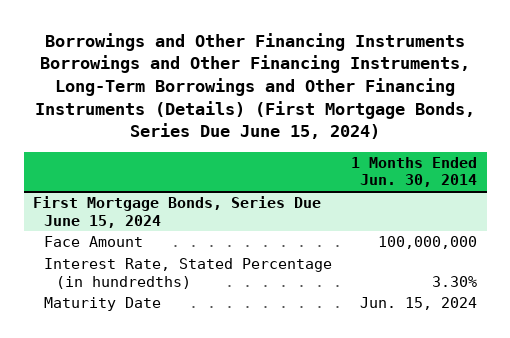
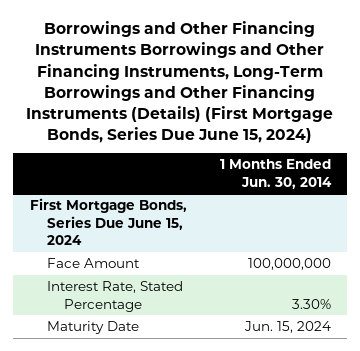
[44,258,333,289] Interest Rate, Stated Percentage (in hundredths) -> [46,281,183,312] Interest Rate, Stated Percentage

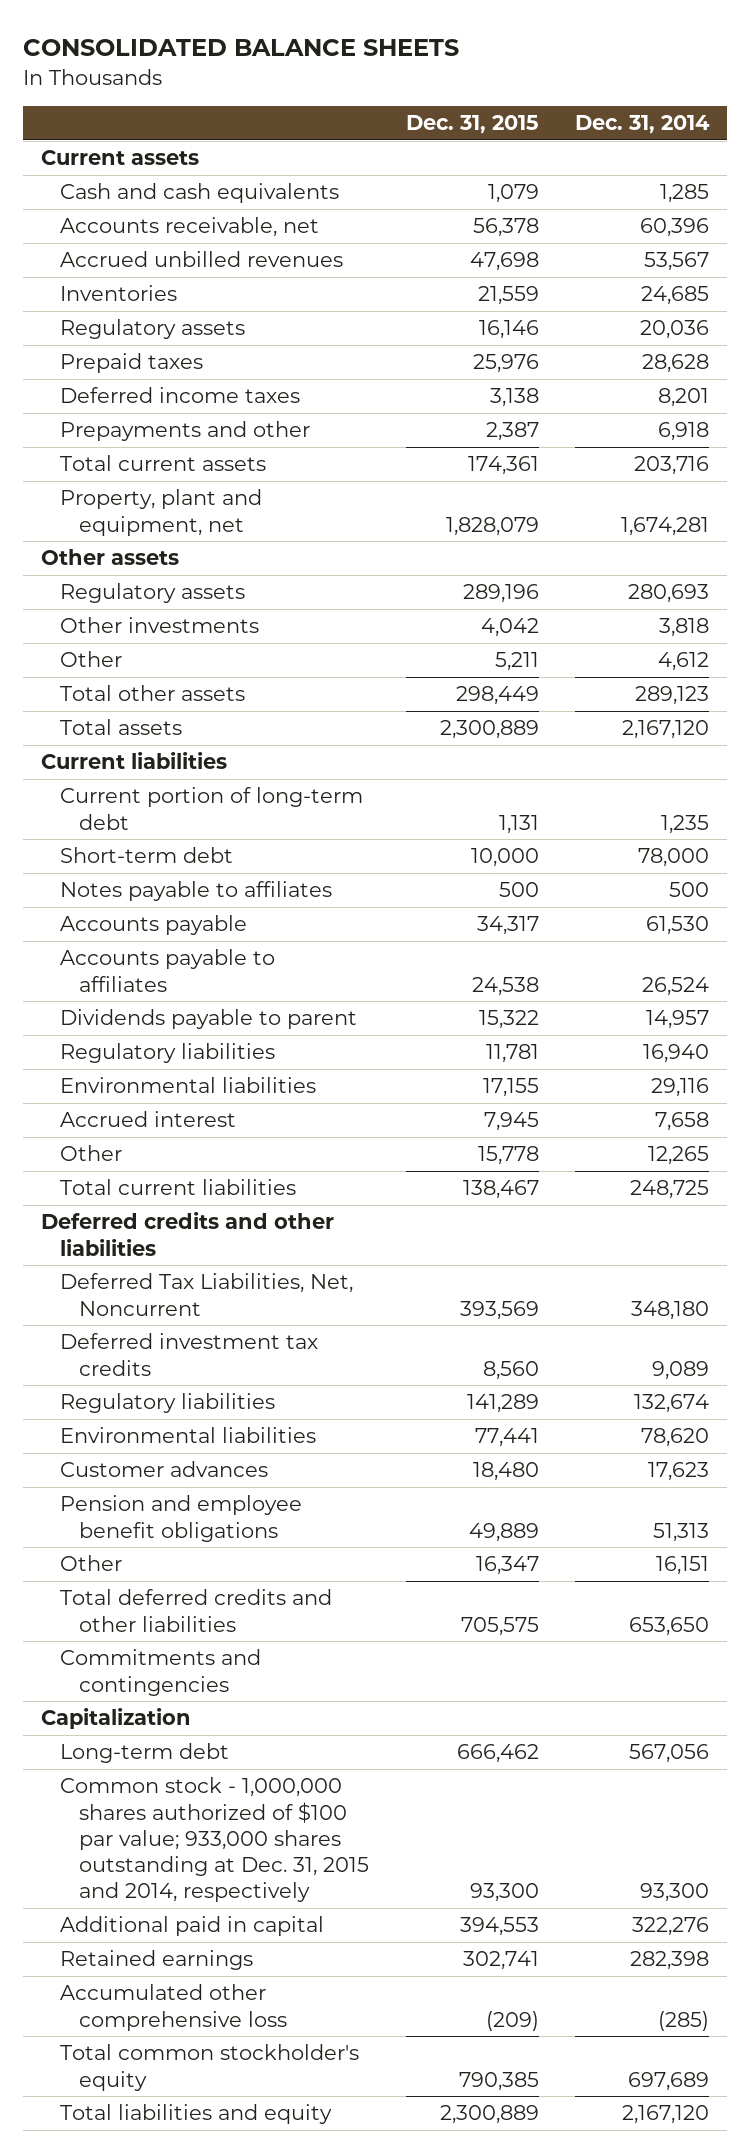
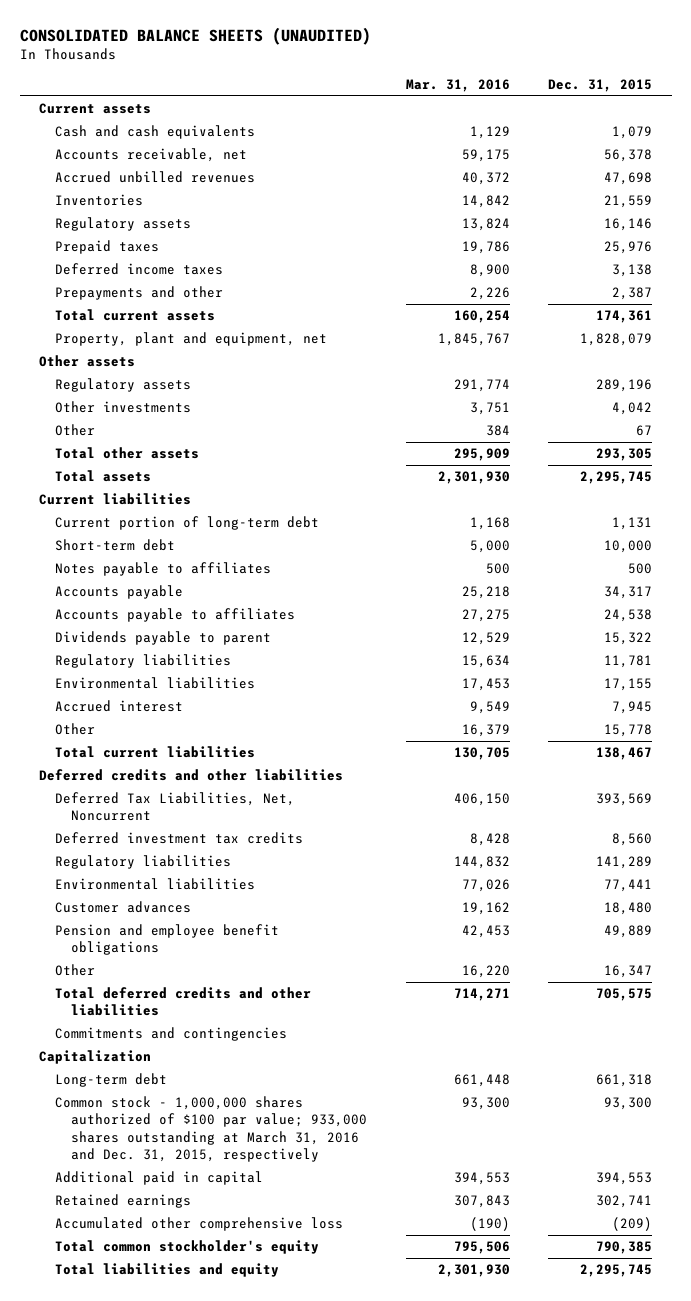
[23,39,460,57] CONSOLIDATED BALANCE SHEETS -> [19,26,371,45] CONSOLIDATED BALANCE SHEETS (UNAUDITED)
[574,114,710,134] Dec. 31, 2014 -> none
none -> [405,79,510,93] Mar. 31, 2016
[494,652,539,672] 5,211 -> [636,425,653,437] 67
[455,686,539,706] 298,449 -> [596,448,653,462] 293,305
[439,720,539,740] 2,300,889 -> [580,471,653,485] 2,295,745
[456,1744,539,1764] 666,462 -> [596,1074,653,1088] 661,318
[60,1777,370,1903] Common stock - 1,000,000 shares authorized of $100 par value; 933,000 shares outstanding at Dec. 31, 2015 and 2014, respectively -> [54,1096,367,1163] Common stock - 1,000,000 shares authorized of $100 par value; 933,000 shares outstanding at March 31, 2016 and Dec. 31, 2015, respectively
[439,2105,539,2125] 2,300,889 -> [580,1264,653,1278] 2,295,745

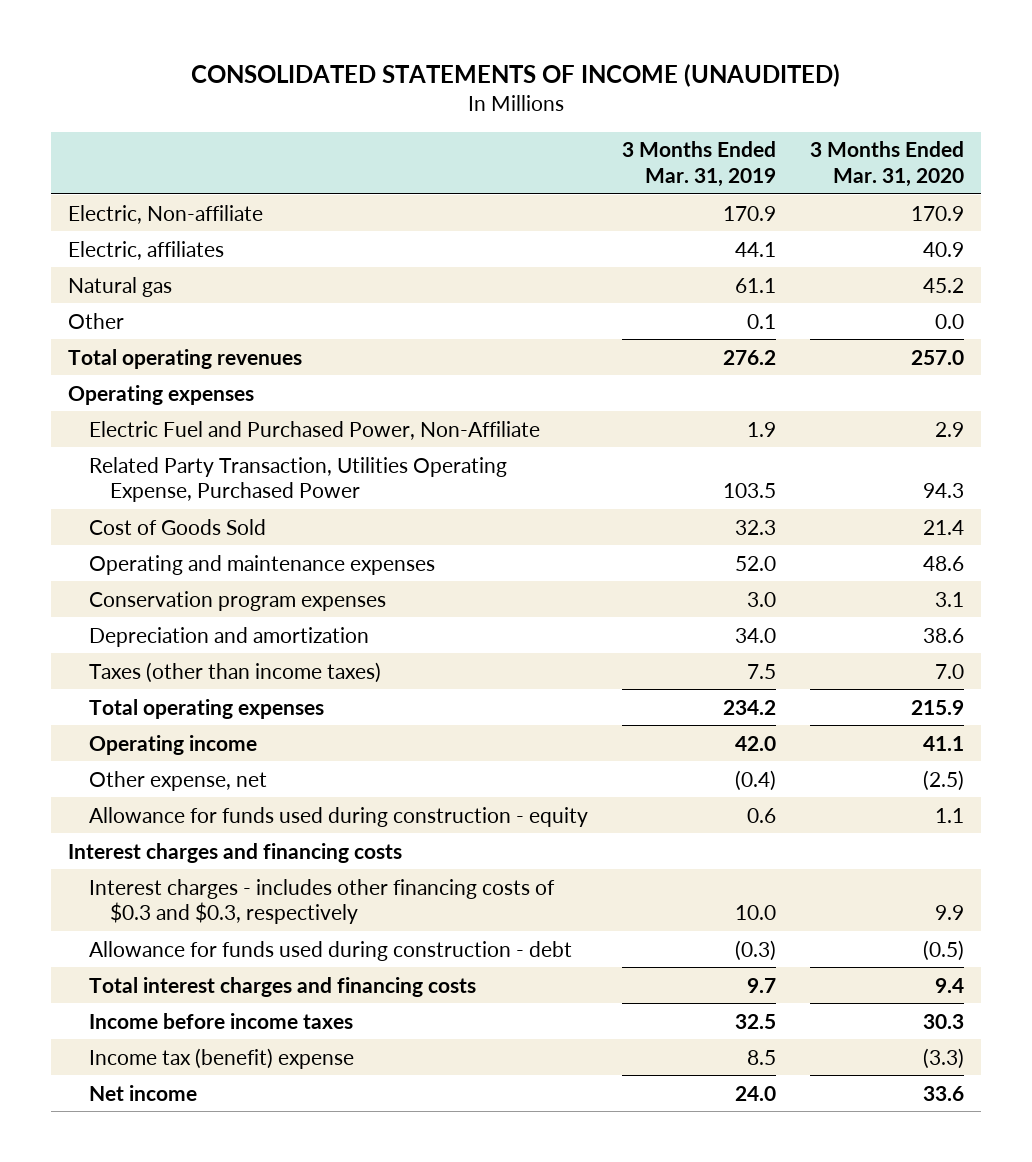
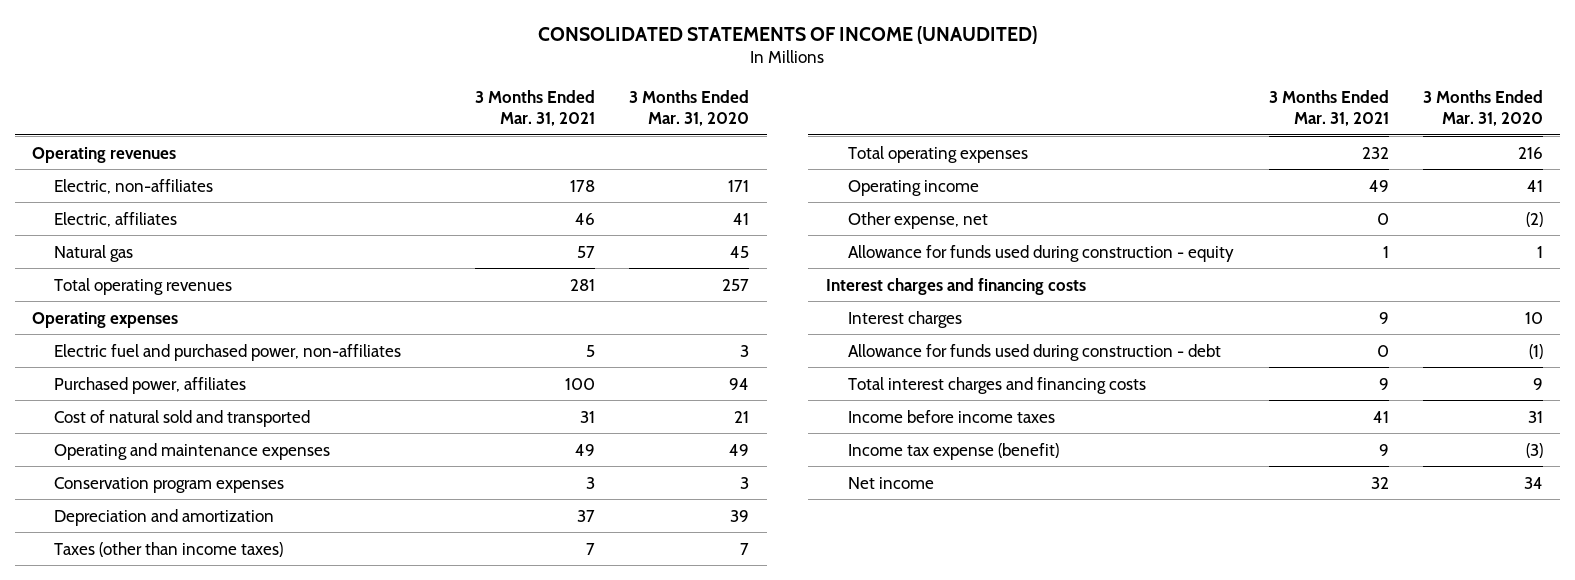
[621,141,776,188] 3 Months Ended Mar. 31, 2019 -> none
none -> [474,89,595,127] 3 Months Ended Mar. 31, 2021
[67,312,124,329] Other -> none
none -> [31,146,176,163] Operating revenues
[67,204,263,224] Electric, Non-affiliate -> [53,178,213,194] Electric, non-affiliates
[910,205,964,221] 170.9 -> [728,179,750,192] 171
[922,241,964,257] 40.9 -> [733,212,750,225] 41
[922,277,964,293] 45.2 -> [730,245,750,258] 45
[910,349,964,365] 257.0 -> [722,278,750,291] 257
[89,420,541,440] Electric Fuel and Purchased Power, Non-Affiliate -> [53,343,401,361] Electric fuel and purchased power, non-affiliates
[934,421,964,437] 2.9 -> [740,344,750,357] 3
[89,456,508,503] Related Party Transaction, Utilities Operating Expense, Purchased Power -> [53,376,246,394] Purchased power, affiliates
[922,483,964,499] 94.3 -> [729,377,750,390] 94
[89,518,267,535] Cost of Goods Sold -> [53,409,310,427] Cost of natural sold and transported
[922,519,964,535] 21.4 -> [734,410,750,423] 21
[922,555,964,571] 48.6 -> [729,443,750,456] 49
[934,591,964,607] 3.1 -> [740,476,750,489] 3
[922,627,964,643] 38.6 -> [730,509,750,522] 39
[934,663,964,679] 7.0 -> [740,542,750,555] 7
[910,699,964,715] 215.9 -> [1518,146,1544,159] 216
[922,735,964,751] 41.1 -> [1527,179,1544,192] 41
[922,769,964,791] (2.5) -> [1526,211,1544,227] (2)
[934,807,964,823] 1.1 -> [1537,245,1544,258] 1
[89,878,556,925] Interest charges - includes other financing costs of $0.3 and $0.3, respectively -> none
none -> [847,310,962,328] Interest charges
[922,939,964,961] (0.5) -> [1529,343,1544,359] (1)
[934,977,964,993] 9.4 -> [1533,377,1544,390] 9
[922,1013,964,1029] 30.3 -> [1528,410,1544,423] 31
[89,1047,355,1069] Income tax (benefit) expense -> [847,442,1059,460] Income tax expense (benefit)
[922,1047,964,1069] (3.3) -> [1526,442,1544,458] (3)
[922,1085,964,1101] 33.6 -> [1524,476,1544,489] 34

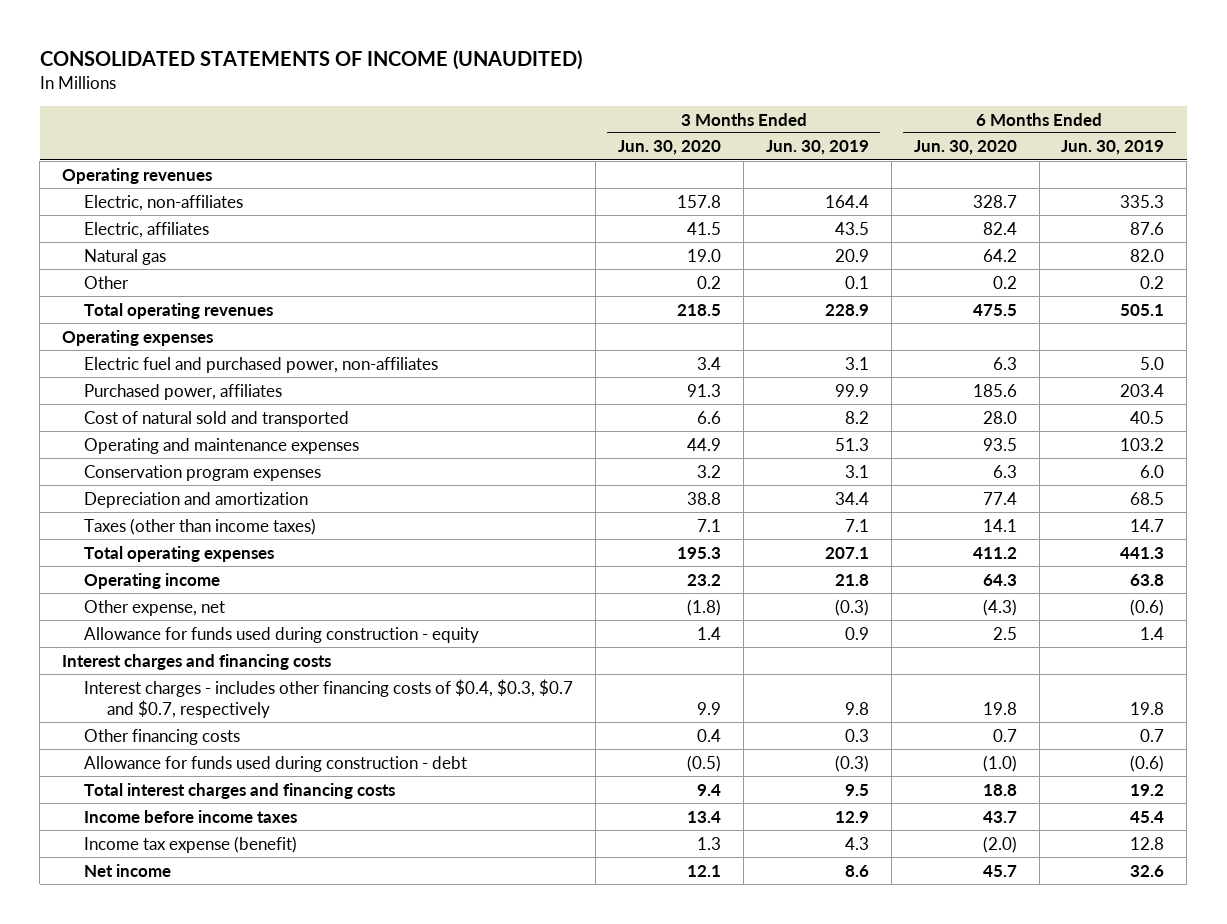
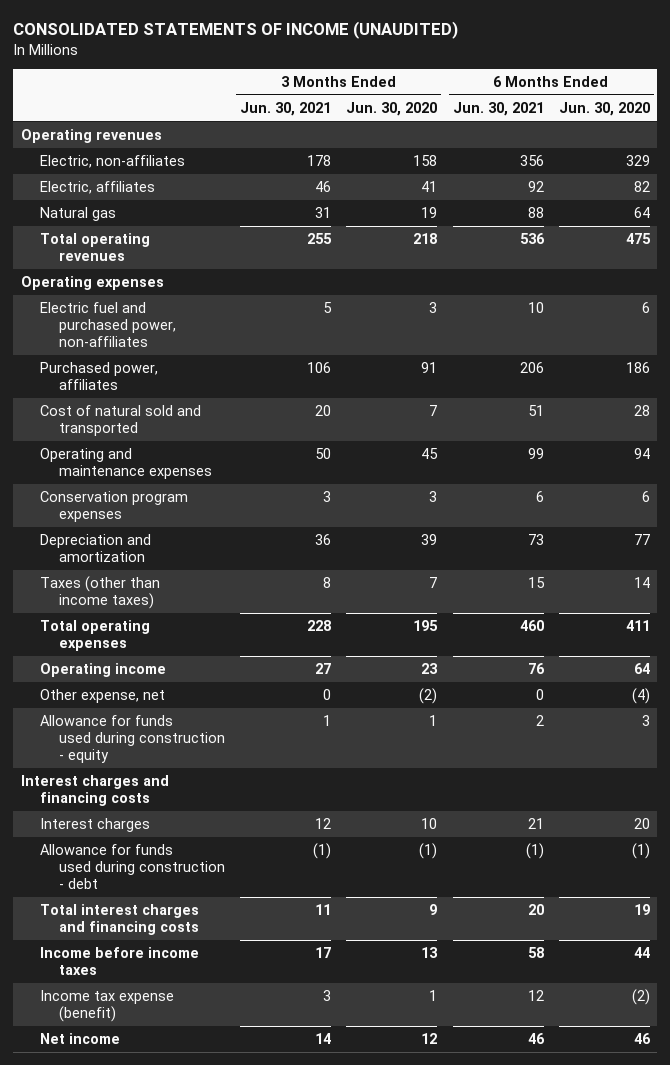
[765,140,869,156] Jun. 30, 2019 -> none
[1061,140,1165,156] Jun. 30, 2019 -> none
none -> [240,101,332,116] Jun. 30, 2021
none -> [452,101,544,116] Jun. 30, 2021
[84,275,130,289] Other -> none
[677,194,722,208] 157.8 -> [413,154,438,166] 158
[972,194,1017,208] 328.7 -> [625,154,650,166] 329
[687,221,722,235] 41.5 -> [421,180,438,192] 41
[982,221,1017,235] 82.4 -> [633,180,650,192] 82
[687,248,722,262] 19.0 -> [421,206,438,218] 19
[982,248,1017,262] 64.2 -> [633,206,650,218] 64
[677,303,722,316] 218.5 -> [413,232,438,244] 218
[972,303,1017,316] 475.5 -> [625,232,651,244] 475
[697,356,722,370] 3.4 -> [429,301,438,313] 3
[992,356,1017,370] 6.3 -> [641,301,650,313] 6
[687,383,722,397] 91.3 -> [421,361,438,373] 91
[972,383,1017,397] 185.6 -> [625,361,650,373] 186
[697,410,722,424] 6.6 -> [429,404,438,416] 7
[982,410,1017,424] 28.0 -> [633,404,650,416] 28
[687,437,722,451] 44.9 -> [421,447,439,459] 45
[982,437,1017,451] 93.5 -> [633,447,650,459] 94
[697,464,722,478] 3.2 -> [429,490,438,502] 3
[992,464,1017,478] 6.3 -> [641,490,650,502] 6
[687,491,722,505] 38.8 -> [421,533,438,545] 39
[982,491,1017,505] 77.4 -> [633,533,650,545] 77
[697,518,722,532] 7.1 -> [429,576,438,588] 7
[982,518,1017,532] 14.1 -> [633,576,650,588] 14
[677,546,722,559] 195.3 -> [413,619,439,631] 195
[972,546,1017,559] 411.2 -> [625,619,650,631] 411
[687,573,722,586] 23.2 -> [421,662,439,674] 23
[982,573,1017,586] 64.3 -> [633,662,650,674] 64
[687,598,722,616] (1.8) -> [419,687,438,704] (2)
[982,598,1017,616] (4.3) -> [631,687,650,704] (4)
[697,626,722,640] 1.4 -> [429,714,438,726] 1
[992,626,1017,640] 2.5 -> [641,714,650,726] 3
[84,678,574,719] Interest charges - includes other financing costs of $0.4, $0.3, $0.7 and $0.7, respectively -> none
[84,728,241,745] Other financing costs -> none
none -> [39,817,150,832] Interest charges
[687,754,722,772] (0.5) -> [419,842,438,859] (1)
[982,754,1017,772] (1.0) -> [631,842,650,859] (1)
[697,783,722,796] 9.4 -> [429,903,438,915] 9
[982,783,1017,796] 18.8 -> [633,903,650,915] 19
[687,810,722,823] 13.4 -> [421,946,439,958] 13
[982,810,1017,823] 43.7 -> [633,946,650,958] 44
[697,836,722,850] 1.3 -> [429,989,438,1001] 1
[982,835,1017,853] (2.0) -> [631,988,650,1005] (2)
[687,864,722,877] 12.1 -> [421,1032,438,1044] 12
[982,864,1017,877] 45.7 -> [633,1032,651,1044] 46

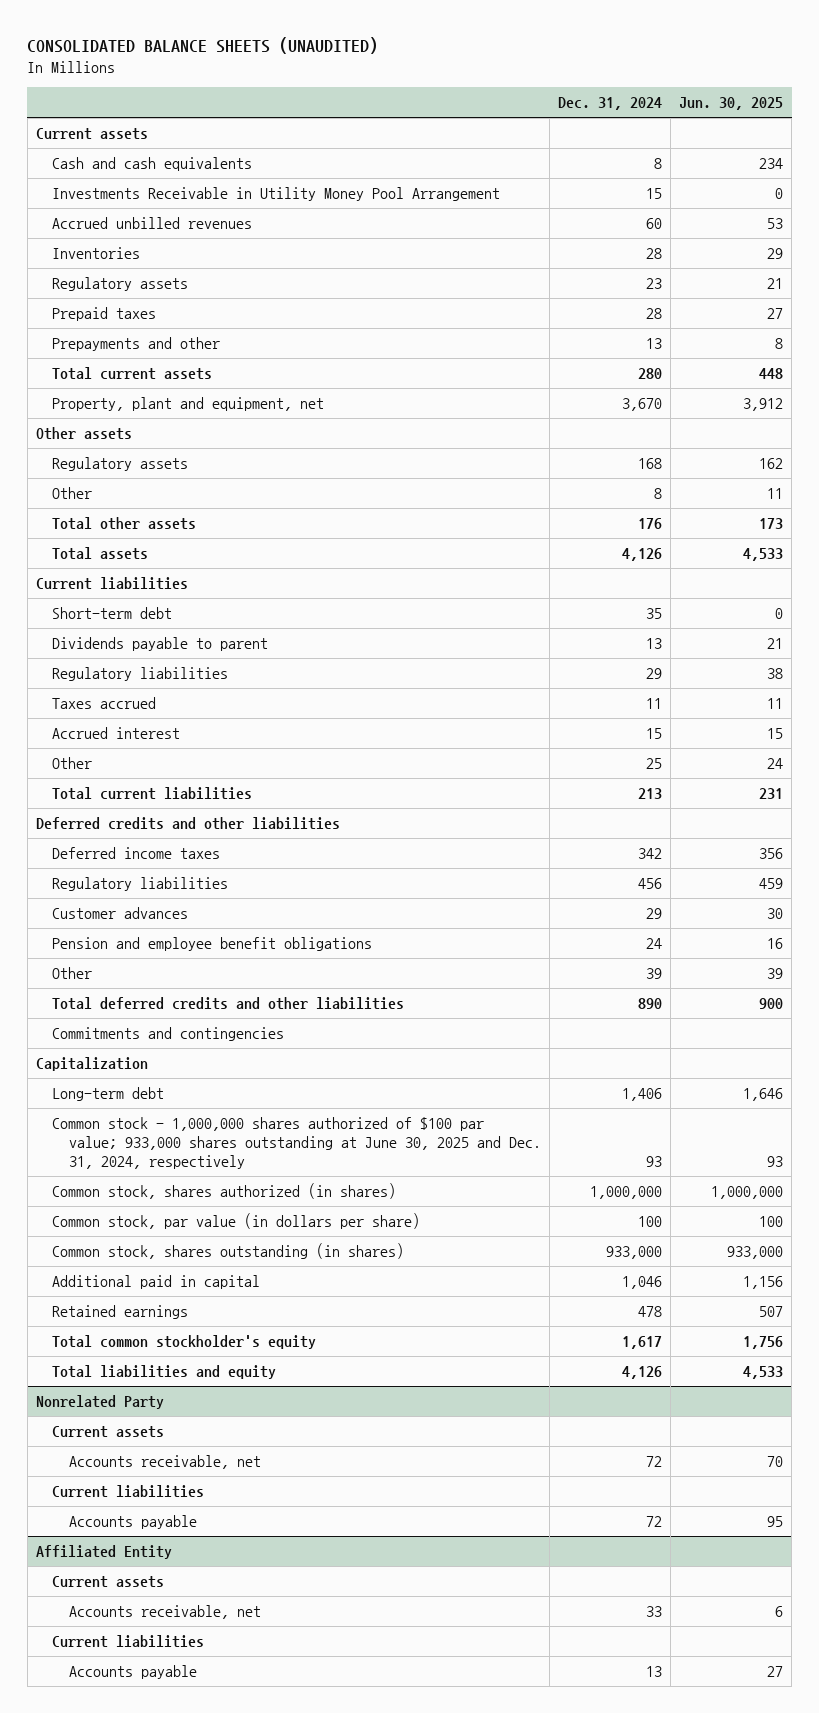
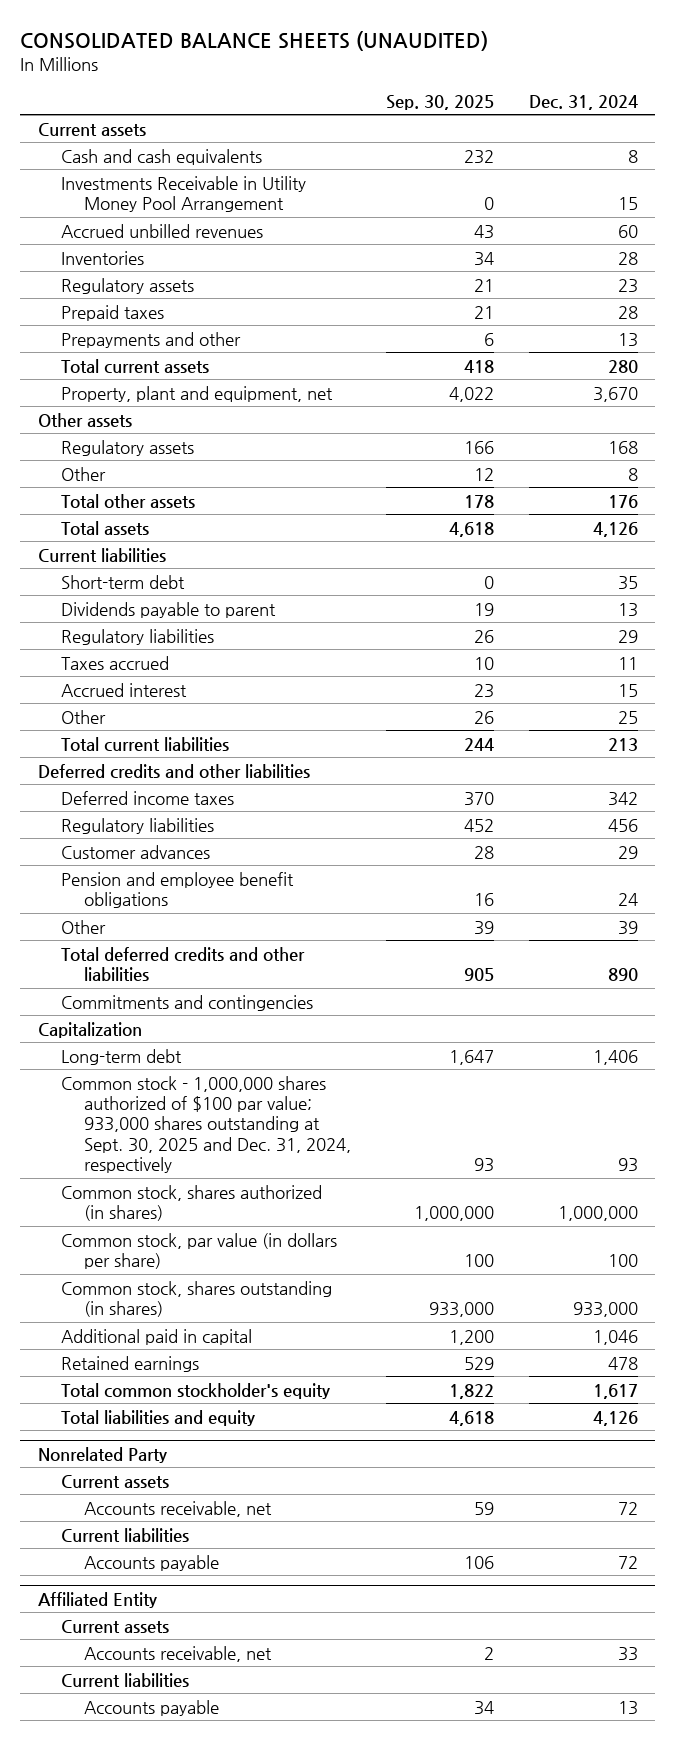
[678,96,783,110] Jun. 30, 2025 -> none
none -> [385,94,494,110] Sep. 30, 2025
[52,1117,541,1169] Common stock - 1,000,000 shares authorized of $100 par value; 933,000 shares outstanding at June 30, 2025 and Dec. 31, 2024, respectively -> [60,1075,351,1174] Common stock - 1,000,000 shares authorized of $100 par value; 933,000 shares outstanding at Sept. 30, 2025 and Dec. 31, 2024, respectively

